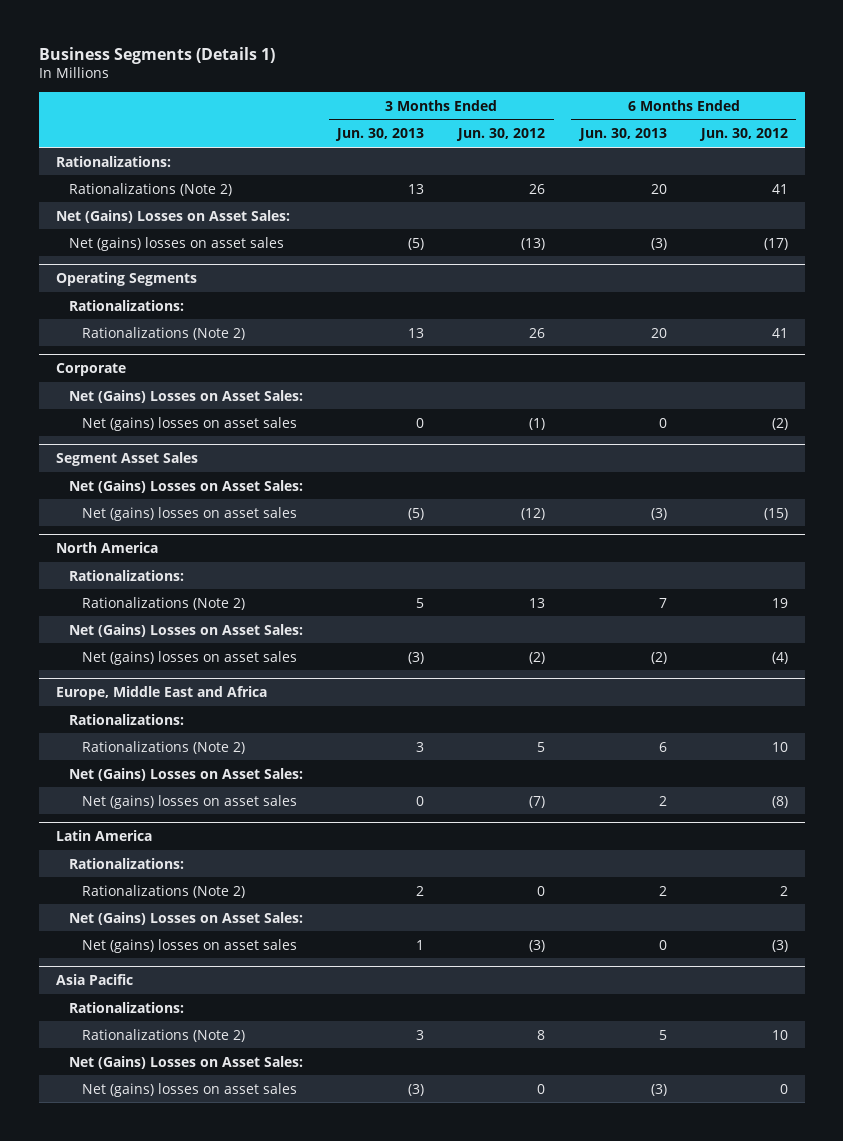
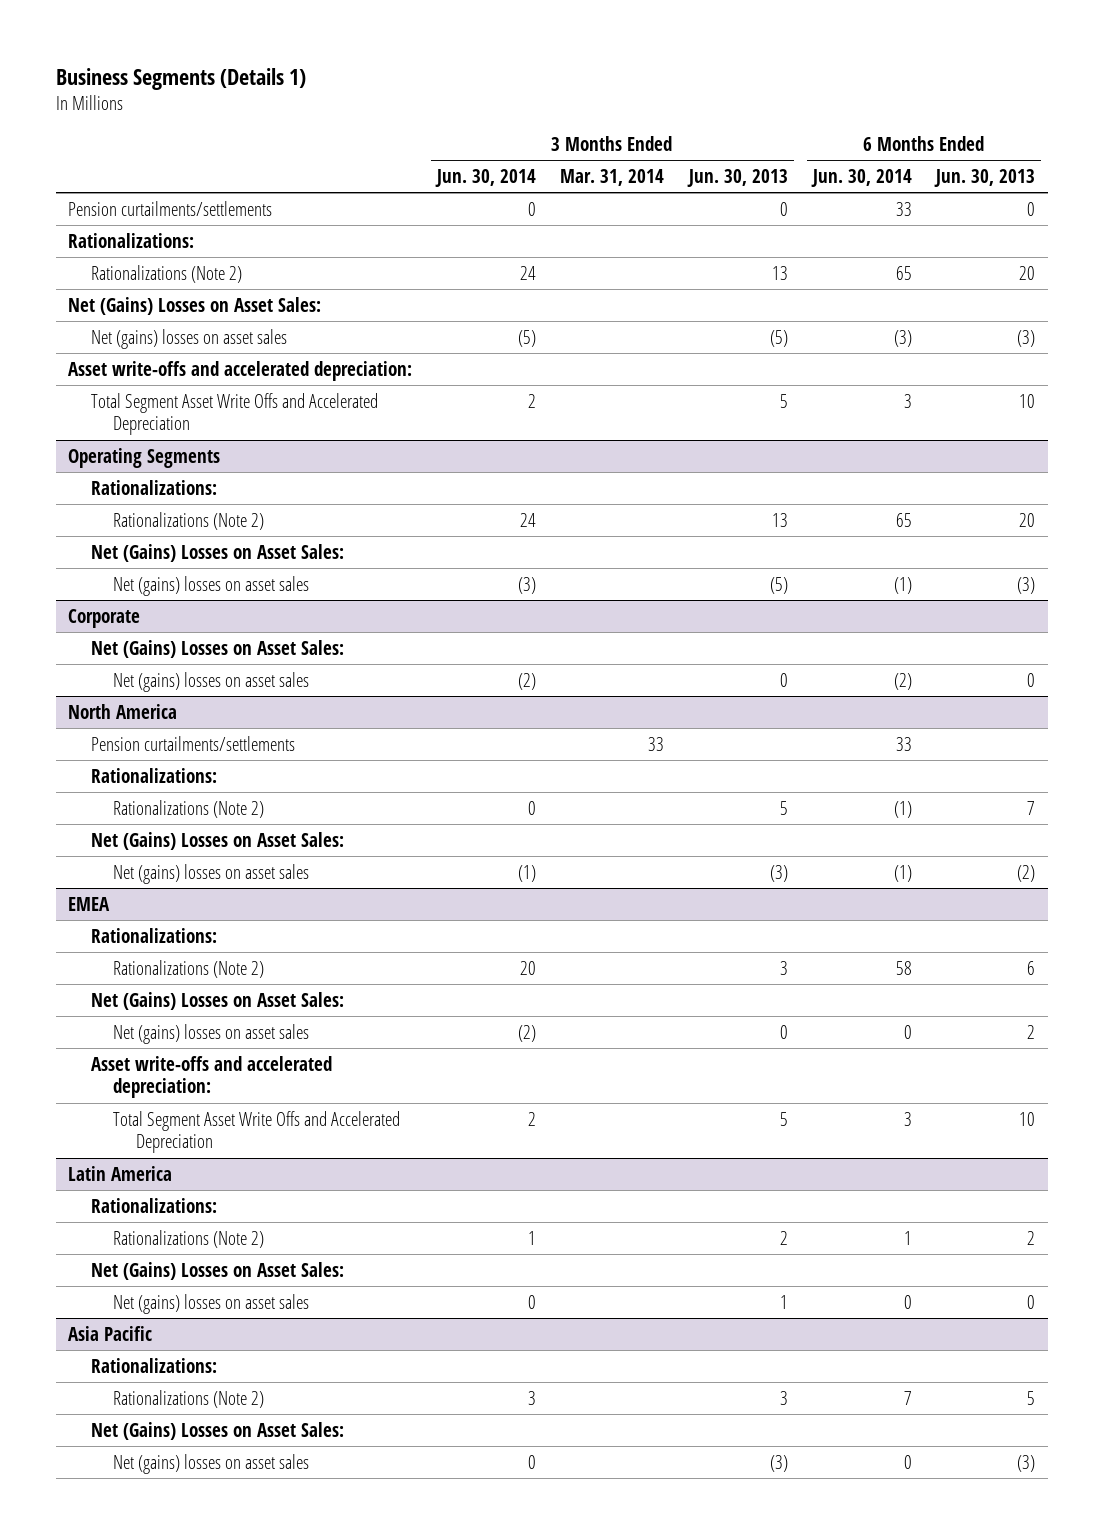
[456,128,546,142] Jun. 30, 2012 -> none
[698,128,788,142] Jun. 30, 2012 -> none
none -> [434,168,536,187] Jun. 30, 2014
none -> [560,168,665,186] Mar. 31, 2014
none -> [810,168,912,187] Jun. 30, 2014
none -> [68,200,273,216] Pension curtailments/settlements
none -> [68,360,413,381] Asset write-offs and accelerated depreciation:
none -> [90,392,378,436] Total Segment Asset Write Offs and Accelerated Depreciation
none -> [90,543,344,562] Net (Gains) Losses on Asset Sales:
none -> [113,575,310,596] Net (gains) losses on asset sales
[55,452,198,467] Segment Asset Sales -> none
[69,479,304,493] Net (Gains) Losses on Asset Sales: -> none
[82,506,298,521] Net (gains) losses on asset sales -> none
none -> [90,735,295,751] Pension curtailments/settlements
[55,686,267,701] Europe, Middle East and Africa -> none
none -> [68,896,111,911] EMEA
none -> [90,1055,332,1099] Asset write-offs and accelerated depreciation:
none -> [113,1110,401,1154] Total Segment Asset Write Offs and Accelerated Depreciation

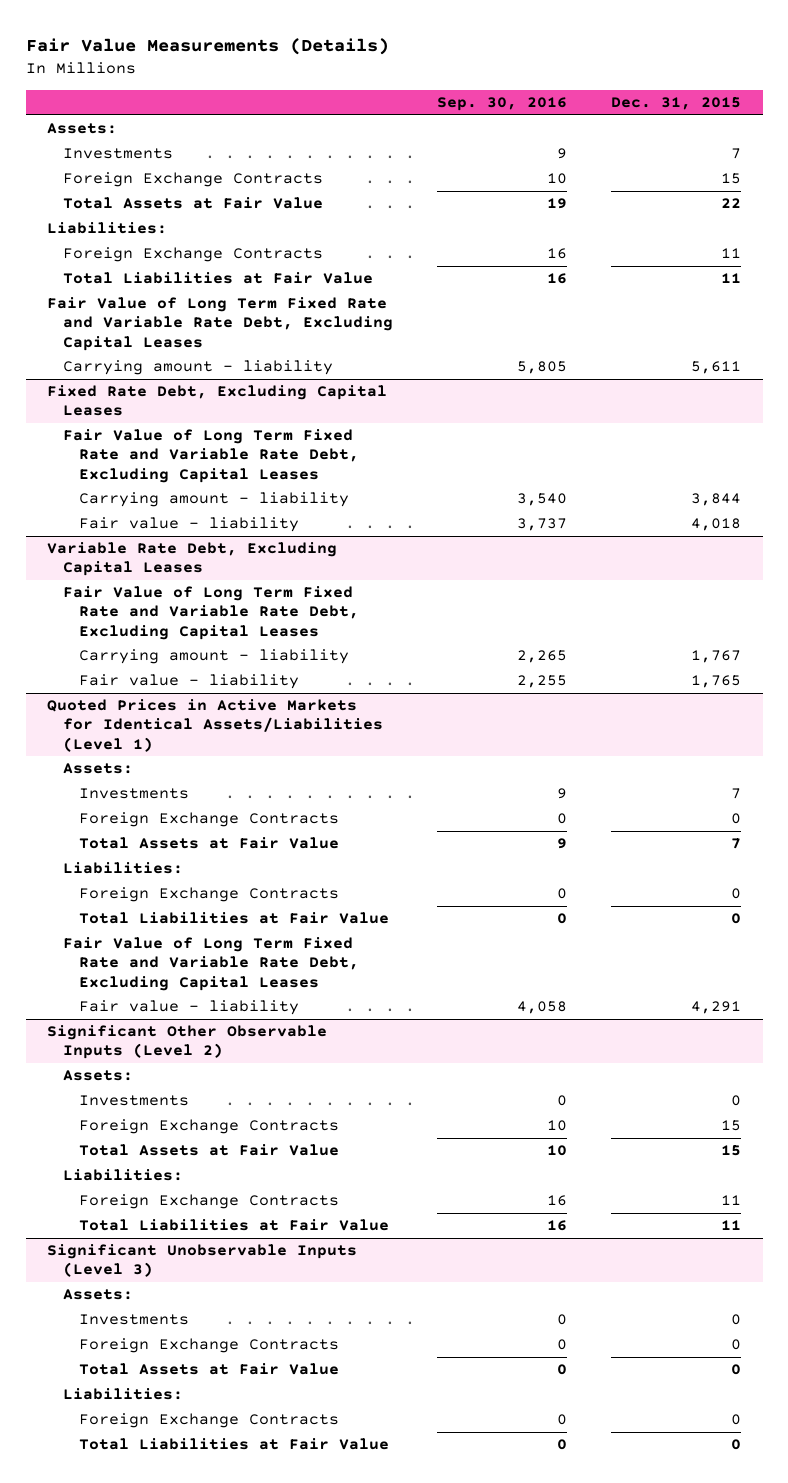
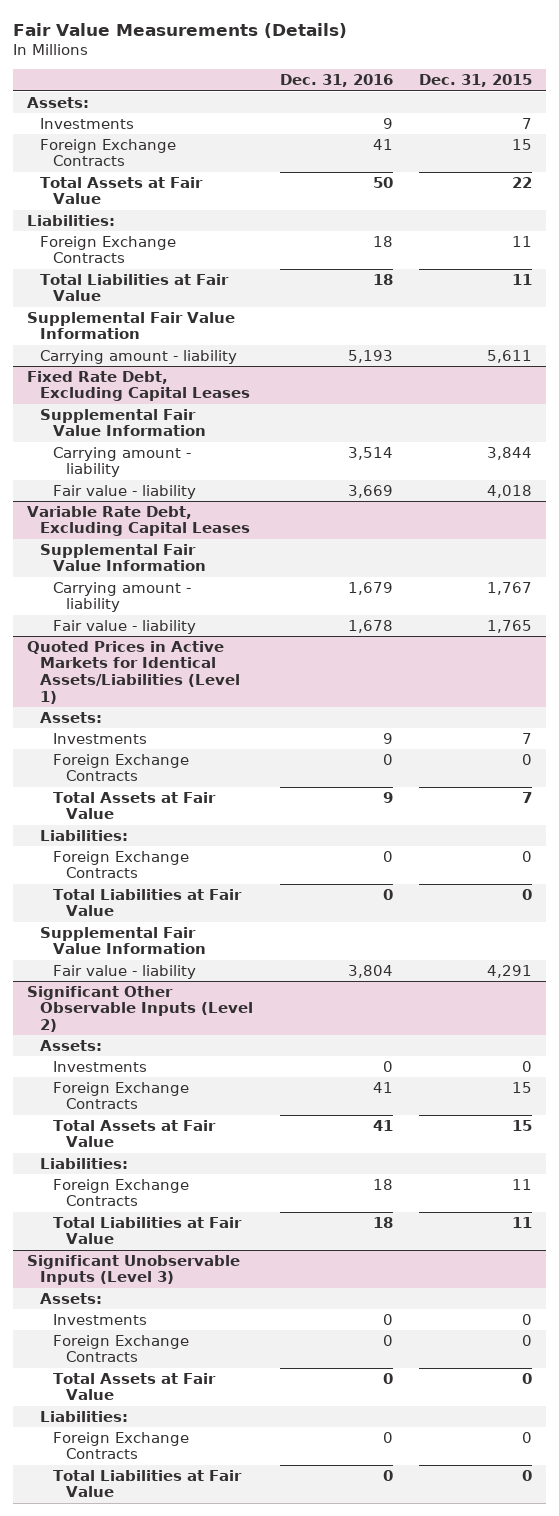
[437,96,568,111] Sep. 30, 2016 -> none
none -> [279,74,393,88] Dec. 31, 2016
[47,297,394,351] Fair Value of Long Term Fixed Rate and Variable Rate Debt, Excluding Capital Leases -> [26,311,235,340] Supplemental Fair Value Information
[63,429,360,483] Fair Value of Long Term Fixed Rate and Variable Rate Debt, Excluding Capital Leases -> [39,408,207,437] Supplemental Fair Value Information
[63,586,360,640] Fair Value of Long Term Fixed Rate and Variable Rate Debt, Excluding Capital Leases -> [39,543,207,572] Supplemental Fair Value Information
[63,937,360,991] Fair Value of Long Term Fixed Rate and Variable Rate Debt, Excluding Capital Leases -> [39,926,207,955] Supplemental Fair Value Information

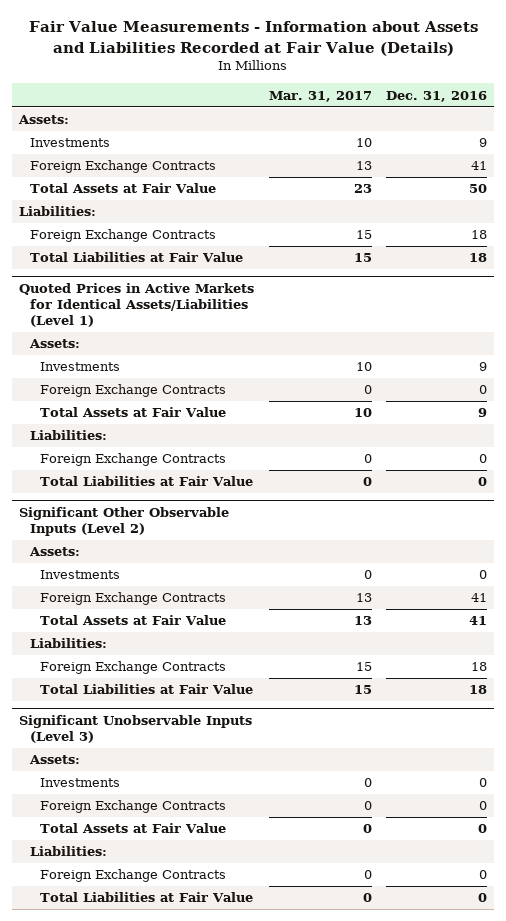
[13,22,348,38] Fair Value Measurements (Details) -> [29,21,479,56] Fair Value Measurements - Information about Assets and Liabilities Recorded at Fair Value (Details)
[419,74,533,88] Dec. 31, 2015 -> none
none -> [268,90,372,102] Mar. 31, 2017
[26,311,235,340] Supplemental Fair Value Information -> none
[39,349,237,364] Carrying amount - liability -> none
[26,370,250,402] Fixed Rate Debt, Excluding Capital Leases -> none
[39,408,207,437] Supplemental Fair Value Information -> none
[53,446,192,478] Carrying amount - liability -> none
[53,484,197,499] Fair value - liability -> none
[26,505,250,537] Variable Rate Debt, Excluding Capital Leases -> none
[39,543,207,572] Supplemental Fair Value Information -> none
[53,581,192,613] Carrying amount - liability -> none
[53,619,197,634] Fair value - liability -> none
[39,926,207,955] Supplemental Fair Value Information -> none
[53,964,197,979] Fair value - liability -> none

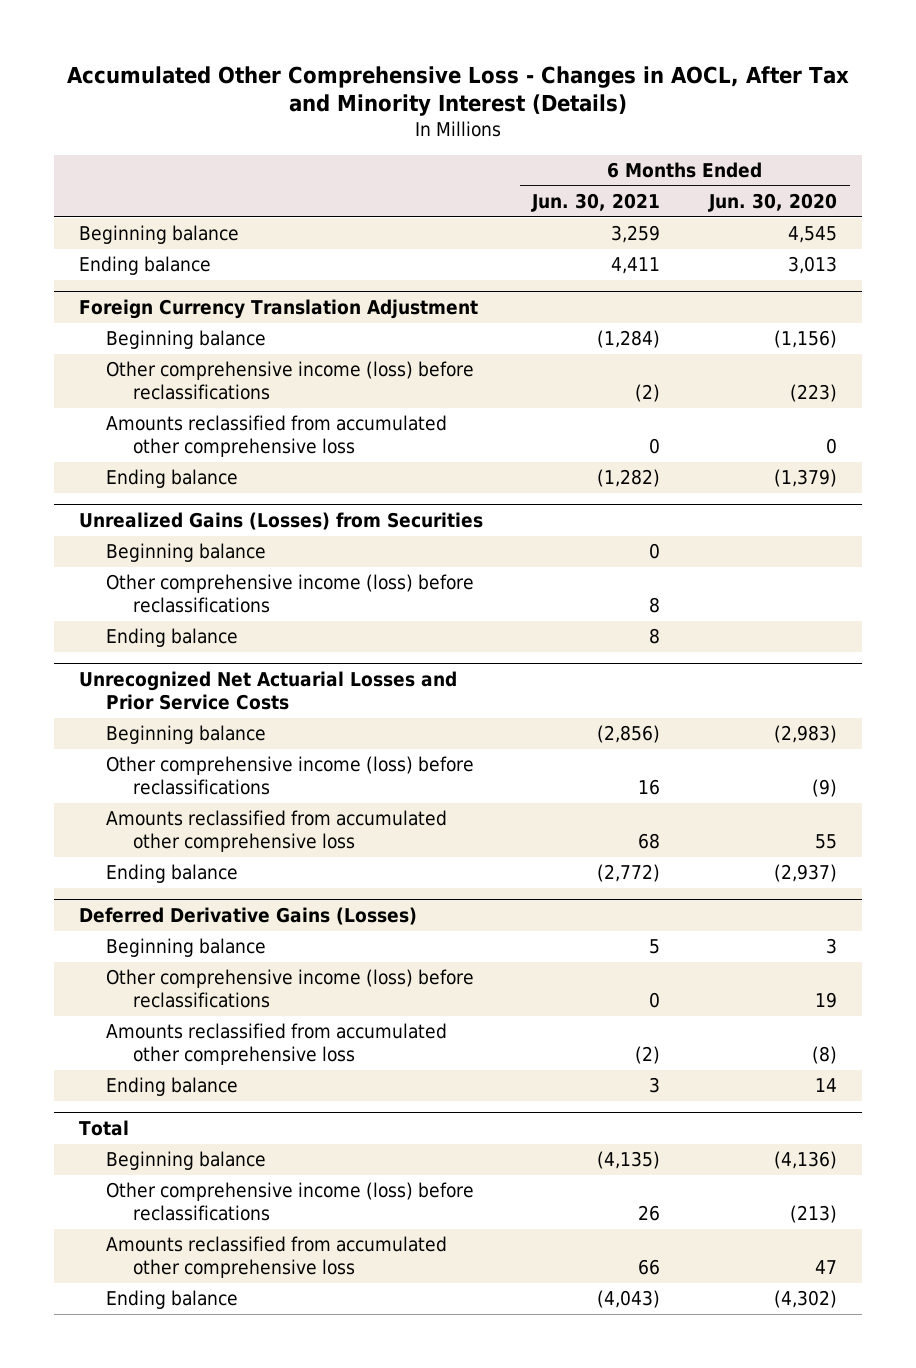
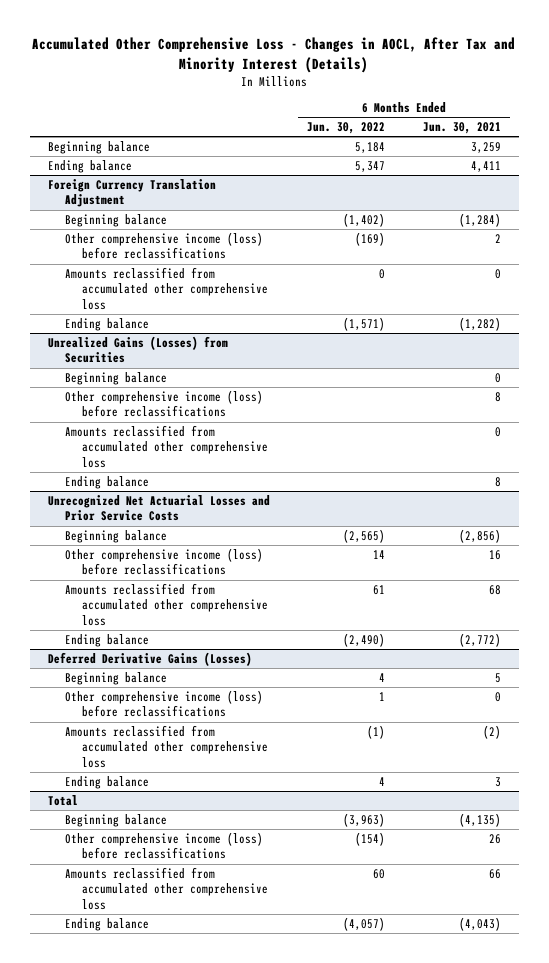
[708,193,838,213] Jun. 30, 2020 -> none
none -> [307,122,386,135] Jun. 30, 2022
[634,384,660,403] (2) -> [494,233,501,243] 2
none -> [65,424,268,468] Amounts reclassified from accumulated other comprehensive loss

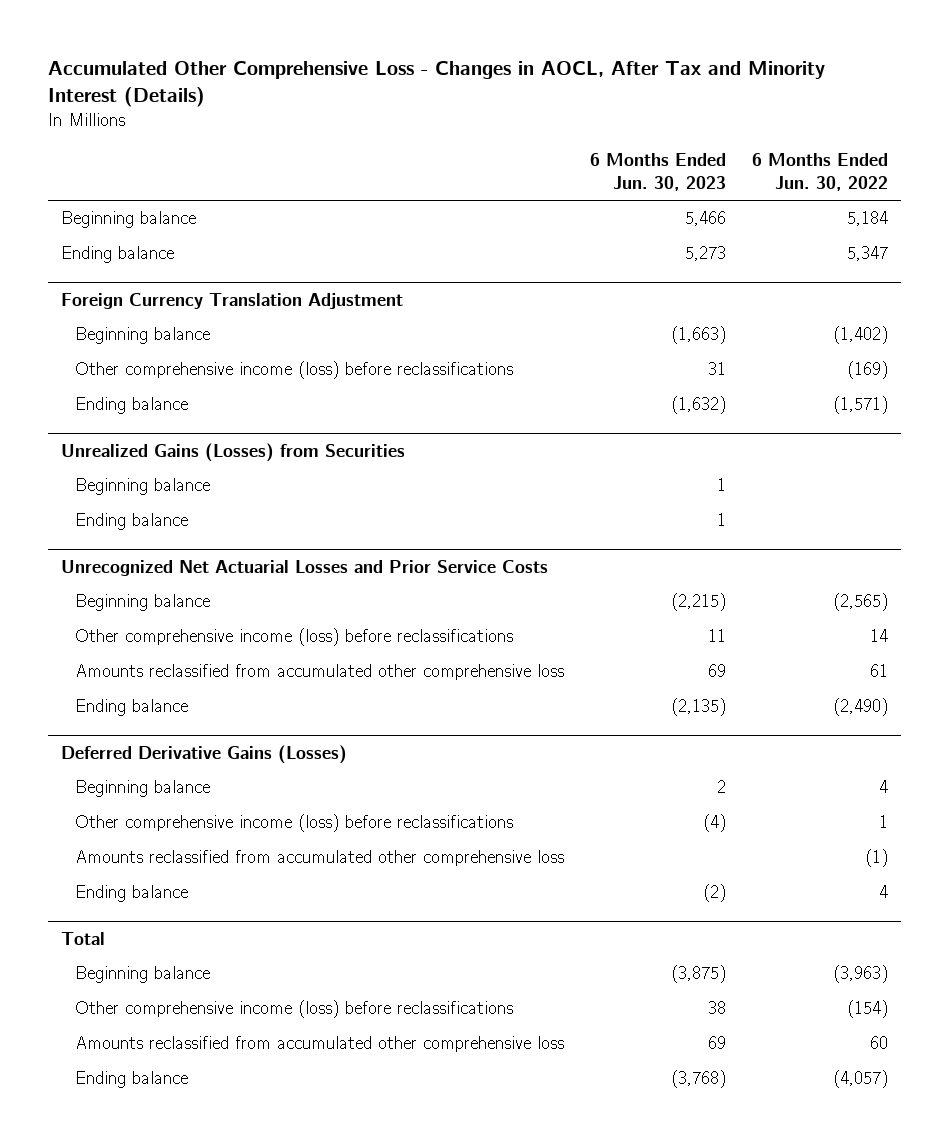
[422,122,501,135] Jun. 30, 2021 -> none
none -> [590,153,727,191] 6 Months Ended Jun. 30, 2023
[65,266,268,310] Amounts reclassified from accumulated other comprehensive loss -> none
[65,389,264,418] Other comprehensive income (loss) before reclassifications -> none
[65,424,268,468] Amounts reclassified from accumulated other comprehensive loss -> none

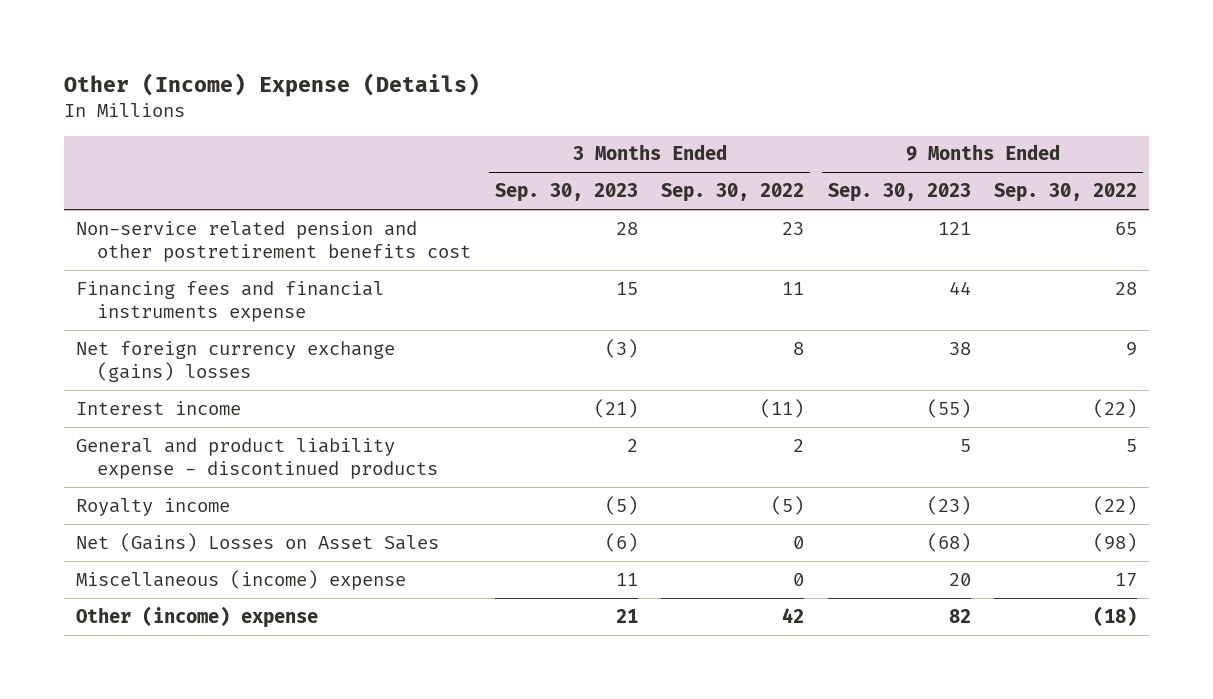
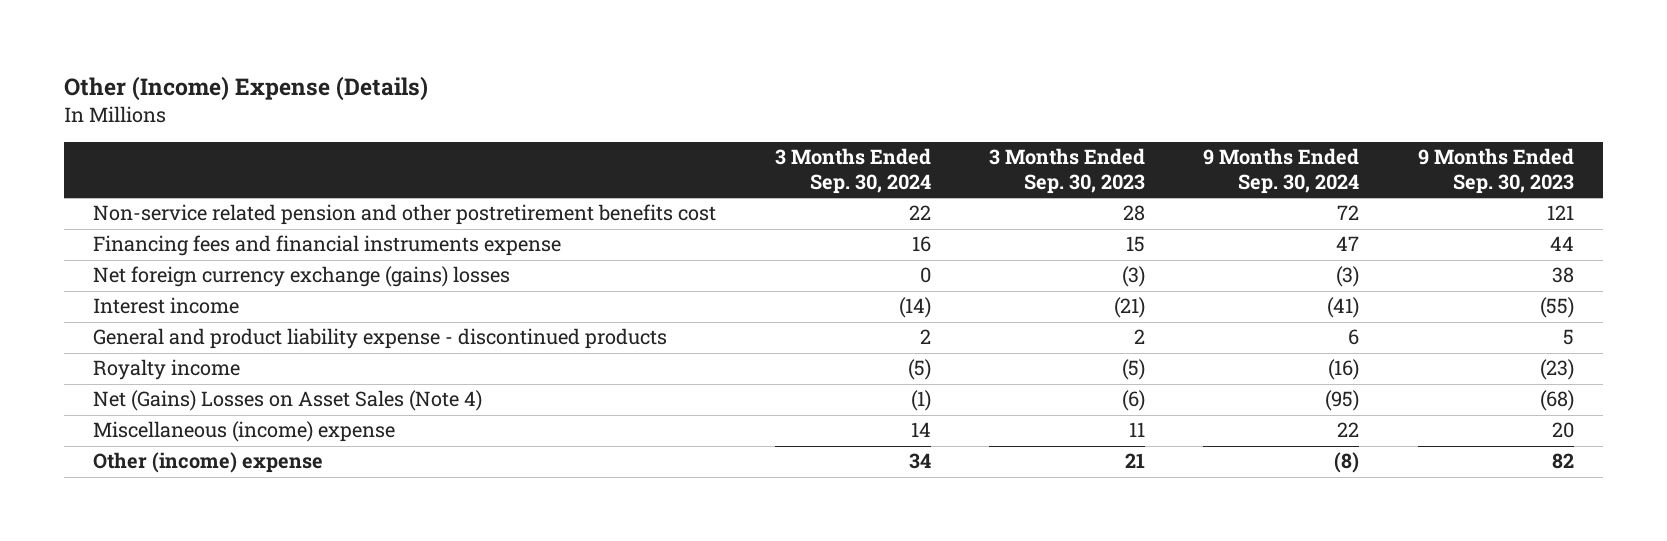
[661,183,805,203] Sep. 30, 2022 -> none
[994,183,1138,203] Sep. 30, 2022 -> none
none -> [774,148,931,195] 3 Months Ended Sep. 30, 2024
none -> [1203,148,1360,195] 9 Months Ended Sep. 30, 2024
[75,532,439,552] Net (Gains) Losses on Asset Sales -> [93,390,483,412] Net (Gains) Losses on Asset Sales (Note 4)

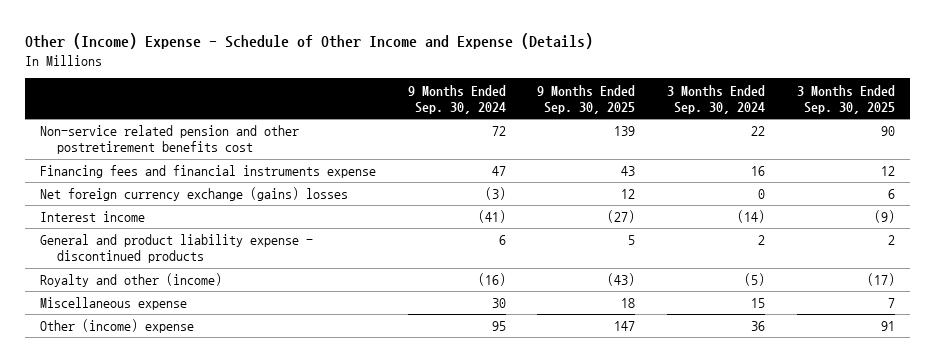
[64,75,429,101] Other (Income) Expense (Details) -> [24,33,593,50] Other (Income) Expense - Schedule of Other Income and Expense (Details)
[988,148,1145,195] 3 Months Ended Sep. 30, 2023 -> none
[1417,148,1574,195] 9 Months Ended Sep. 30, 2023 -> none
none -> [537,84,636,114] 9 Months Ended Sep. 30, 2025
none -> [796,84,895,114] 3 Months Ended Sep. 30, 2025
[93,390,483,412] Net (Gains) Losses on Asset Sales (Note 4) -> none
[93,359,241,381] Royalty income -> [40,273,223,288] Royalty and other (income)
[93,421,396,443] Miscellaneous (income) expense -> [40,297,188,311] Miscellaneous expense
[910,422,931,438] 14 -> [751,298,766,309] 15
[1337,422,1360,438] 22 -> [491,298,506,309] 30
[908,453,931,470] 34 -> [751,321,766,332] 36
[1334,452,1360,474] (8) -> [491,321,506,332] 95

